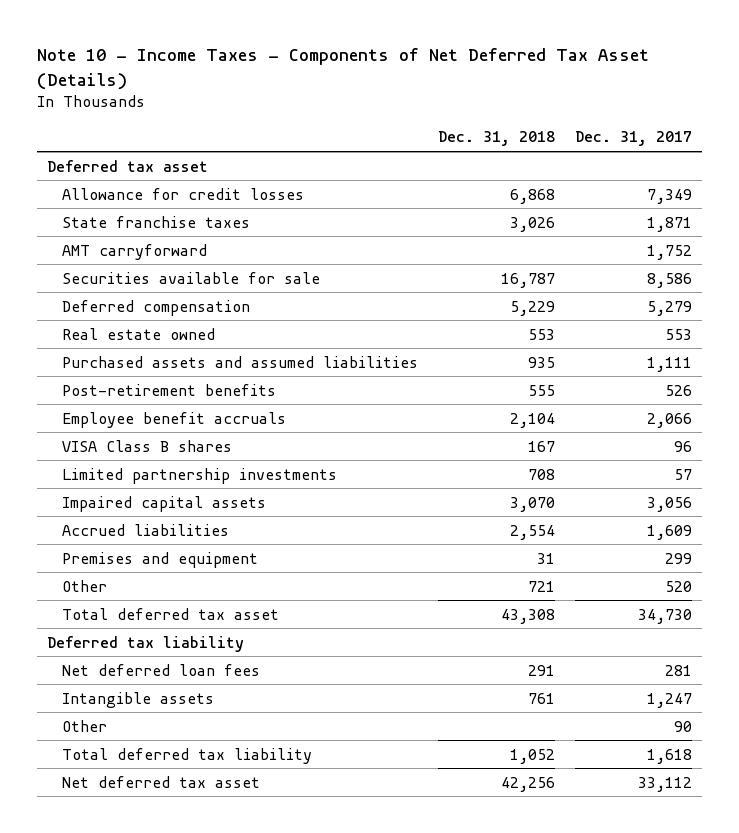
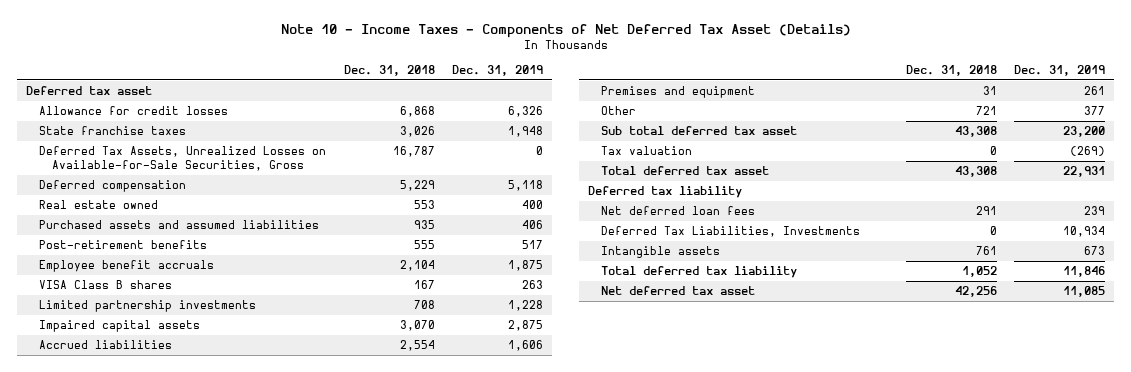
[575,131,693,147] Dec. 31, 2017 -> none
none -> [452,64,544,76] Dec. 31, 2019
[62,243,208,260] AMT carryforward -> none
[62,271,321,284] Securities available for sale -> [39,146,327,171] Deferred Tax Assets, Unrealized Losses on Available-for-Sale Securities, Gross
none -> [600,126,797,136] Sub total deferred tax asset
none -> [600,146,692,156] Tax valuation
none -> [600,226,860,238] Deferred Tax Liabilities, Investments
[62,719,108,732] Other -> none

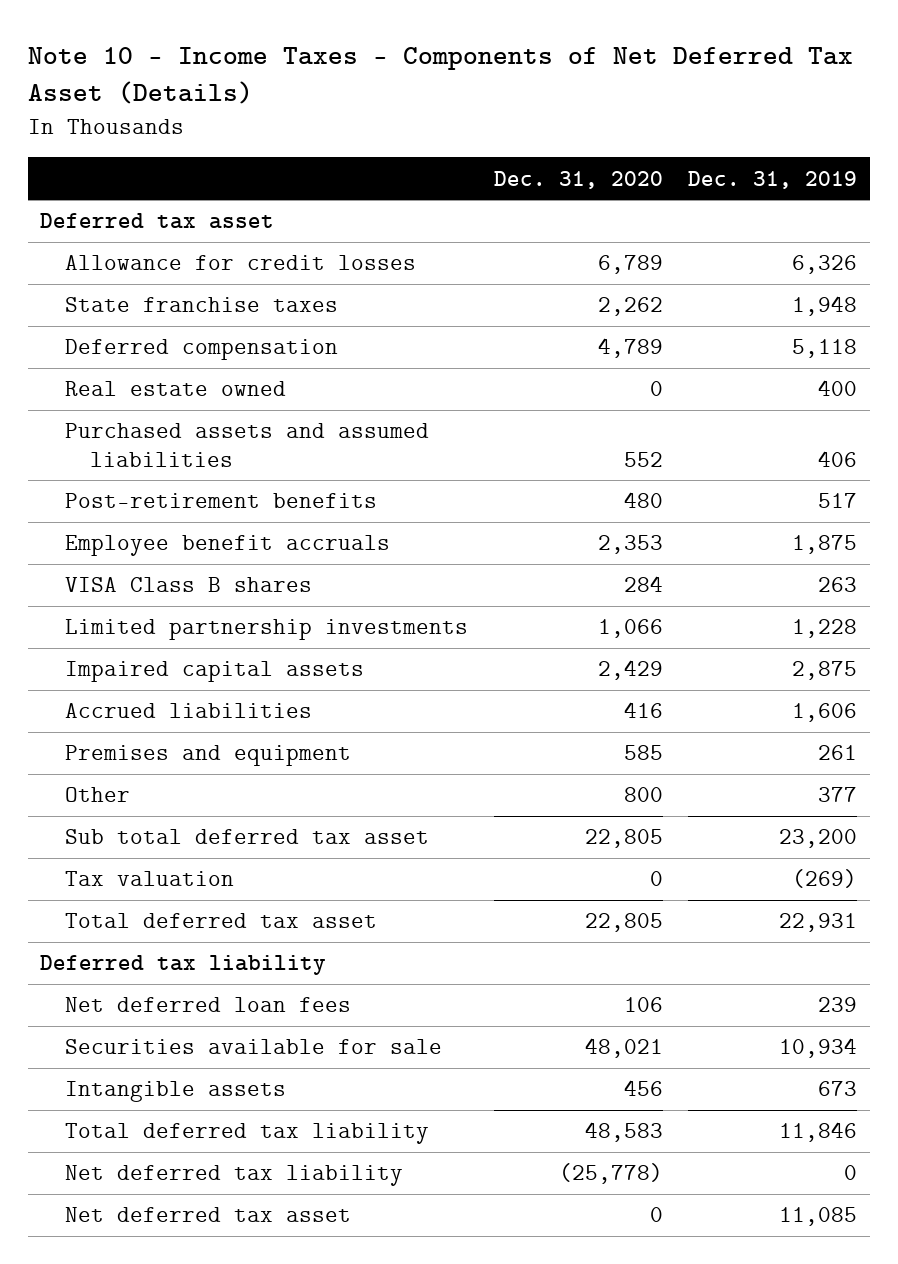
[343,64,435,76] Dec. 31, 2018 -> none
none -> [493,170,663,189] Dec. 31, 2020
[39,146,327,171] Deferred Tax Assets, Unrealized Losses on Available-for-Sale Securities, Gross -> none
[600,226,860,238] Deferred Tax Liabilities, Investments -> [65,1039,443,1055] Securities available for sale
none -> [65,1165,404,1187] Net deferred tax liability

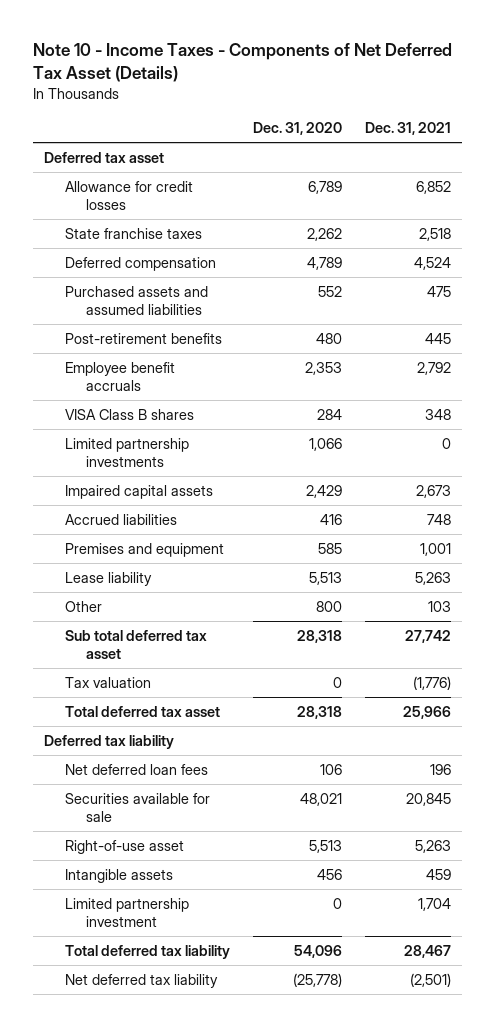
[688,170,858,189] Dec. 31, 2019 -> none
none -> [364,122,451,136] Dec. 31, 2021
[65,381,287,397] Real estate owned -> none
none -> [65,571,153,586] Lease liability
[584,829,663,849] 22,805 -> [297,629,343,643] 28,318
[584,913,663,933] 22,805 -> [297,705,343,719] 28,318
none -> [65,839,185,854] Right-of-use asset
none -> [65,897,190,928] Limited partnership investment
[584,1122,663,1143] 48,583 -> [294,944,343,958] 54,096
[65,1207,352,1223] Net deferred tax asset -> none

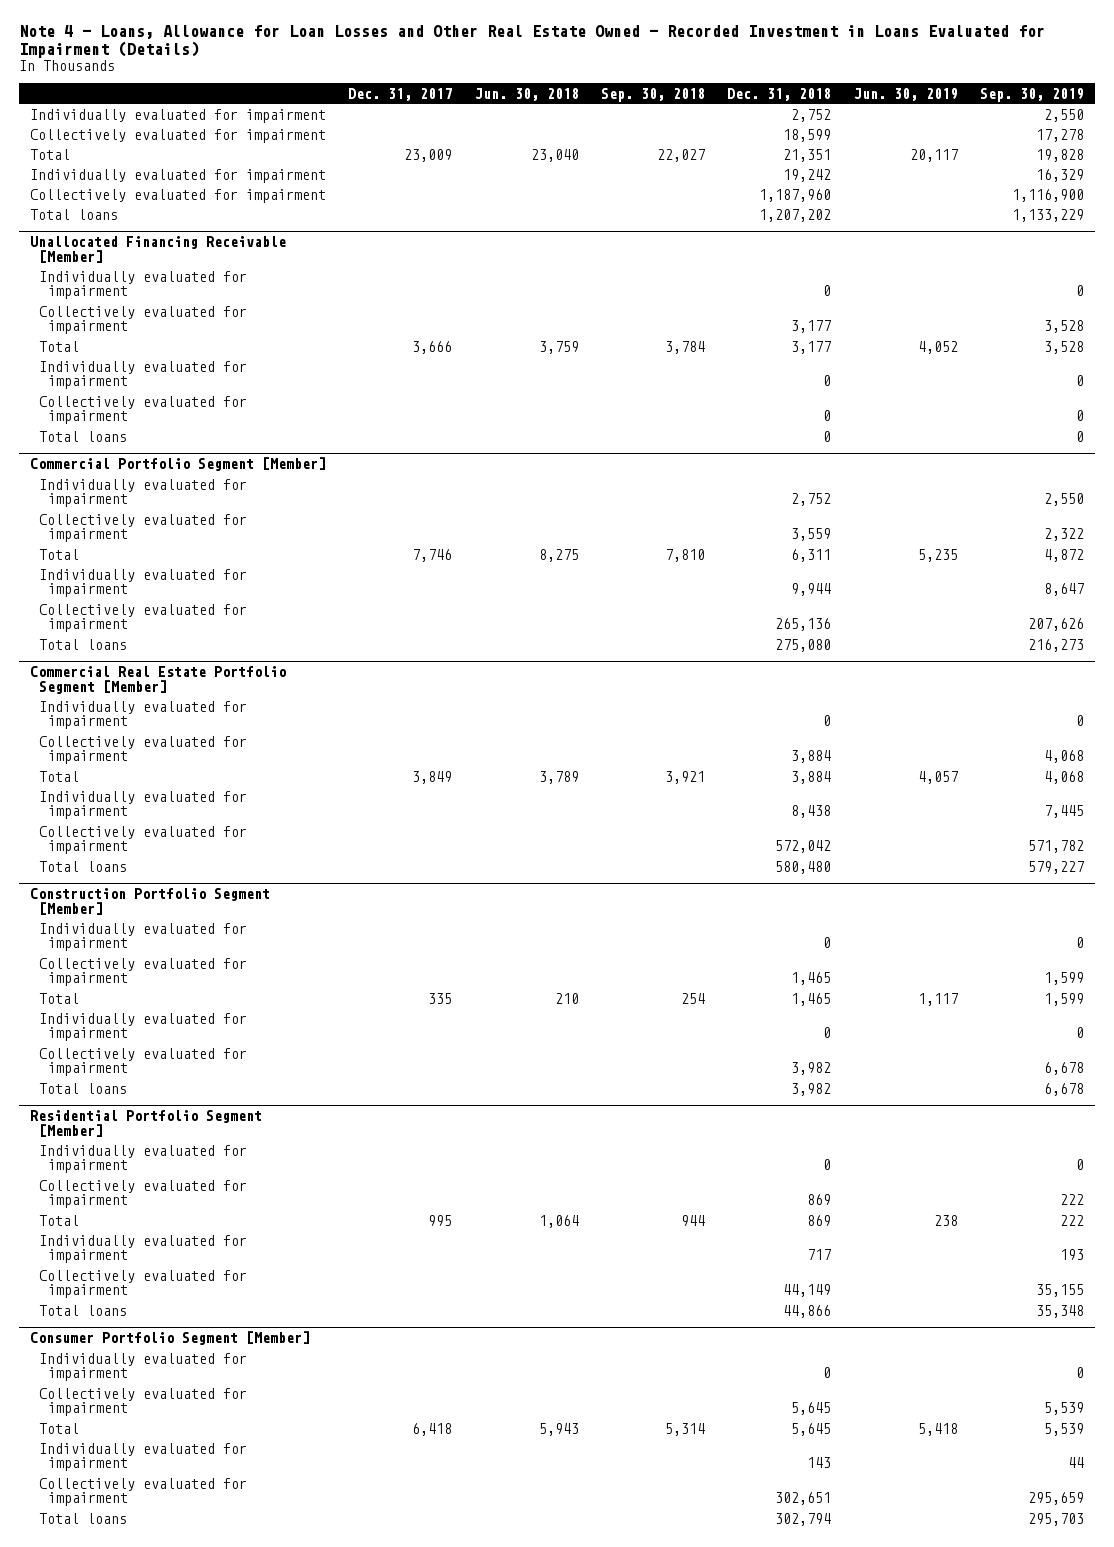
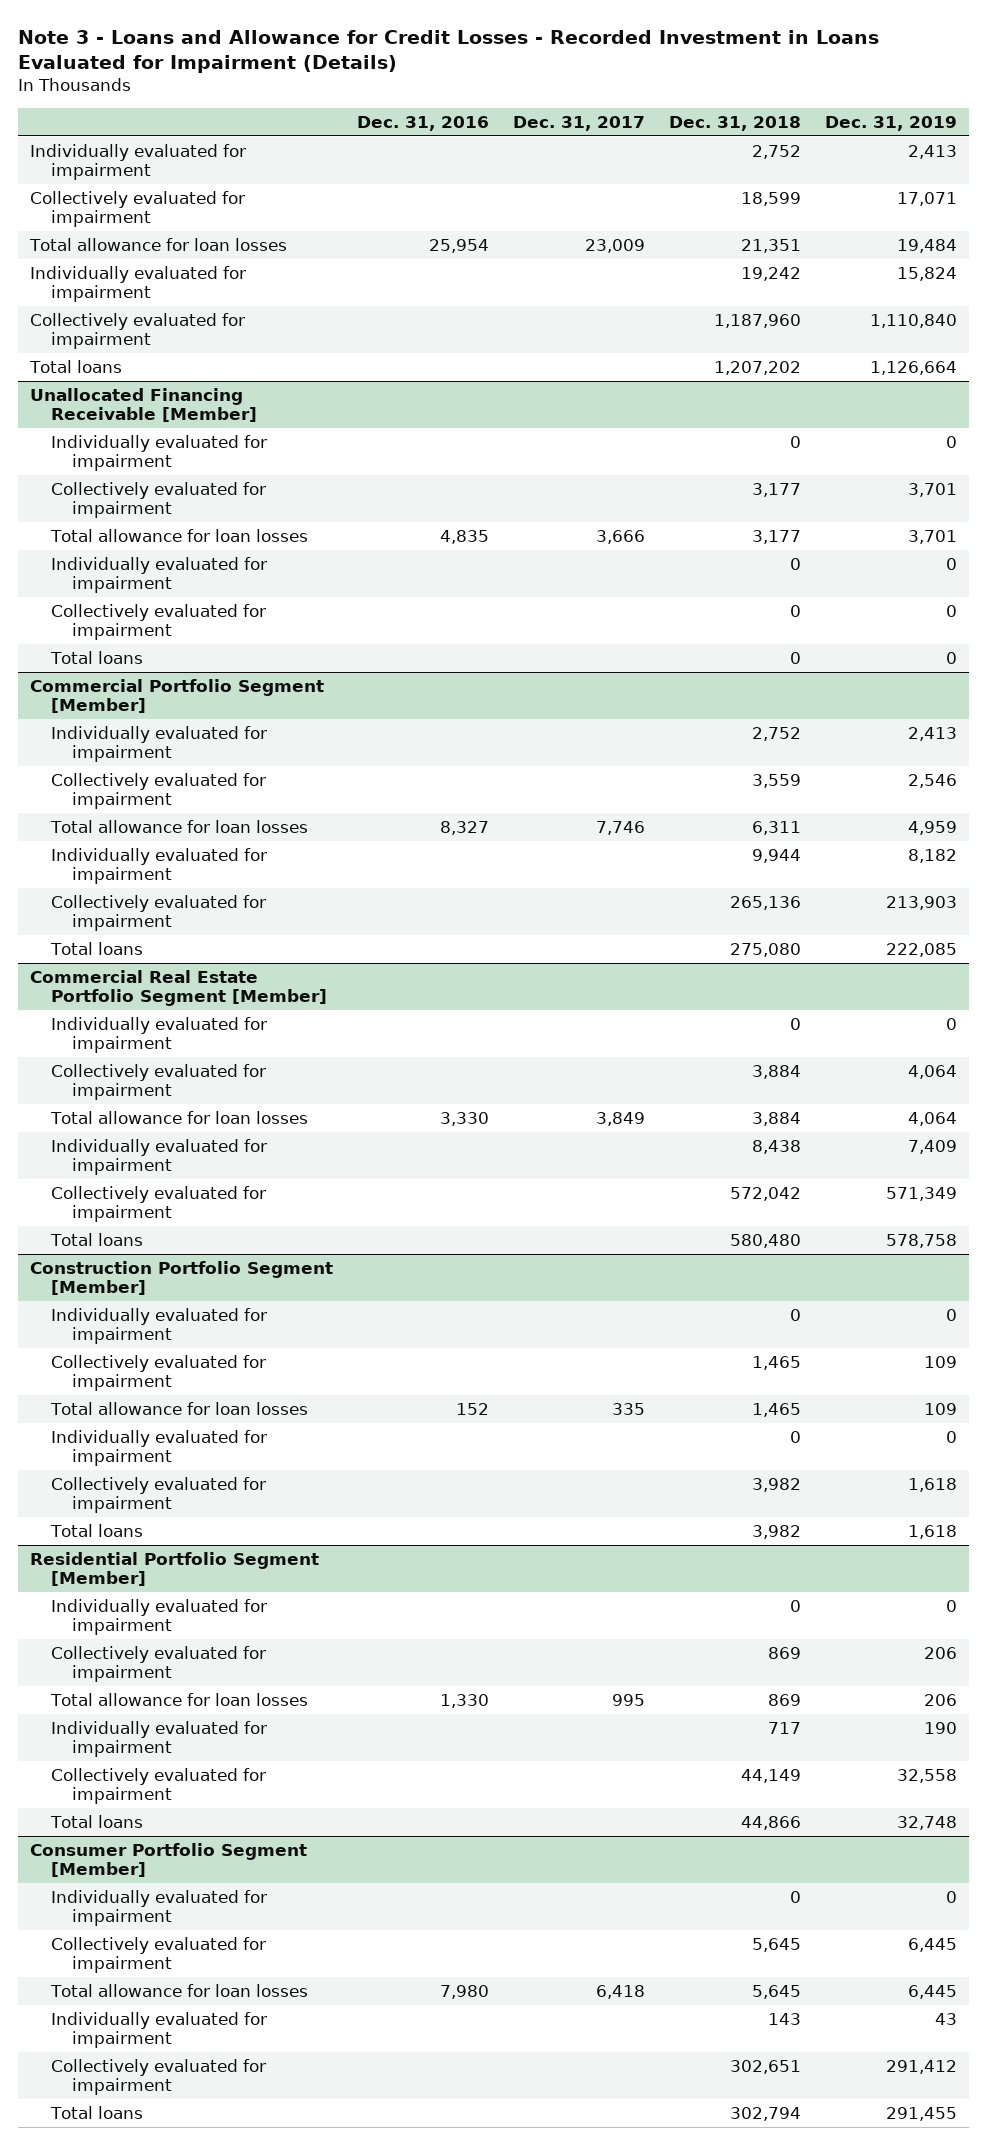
[18,25,1045,59] Note 4 - Loans, Allowance for Loan Losses and Other Real Estate Owned - Recorded Investment in Loans Evaluated for Impairment (Details) -> [18,29,880,74] Note 3 - Loans and Allowance for Credit Losses - Recorded Investment in Loans Evaluated for Impairment (Details)
[474,87,579,101] Jun. 30, 2018 -> none
[601,87,706,102] Sep. 30, 2018 -> none
[853,87,958,101] Jun. 30, 2019 -> none
[980,87,1085,102] Sep. 30, 2019 -> none
none -> [357,115,490,131] Dec. 31, 2016
none -> [824,115,957,131] Dec. 31, 2019
[29,148,70,160] Total -> [29,237,288,251] Total allowance for loan losses
[39,340,80,352] Total -> [50,528,309,542] Total allowance for loan losses
[39,548,80,560] Total -> [50,819,309,833] Total allowance for loan losses
[39,770,80,782] Total -> [50,1110,309,1124] Total allowance for loan losses
[39,992,80,1004] Total -> [50,1401,309,1415] Total allowance for loan losses
[39,1214,80,1226] Total -> [50,1692,309,1706] Total allowance for loan losses
[39,1422,80,1434] Total -> [50,1983,309,1997] Total allowance for loan losses

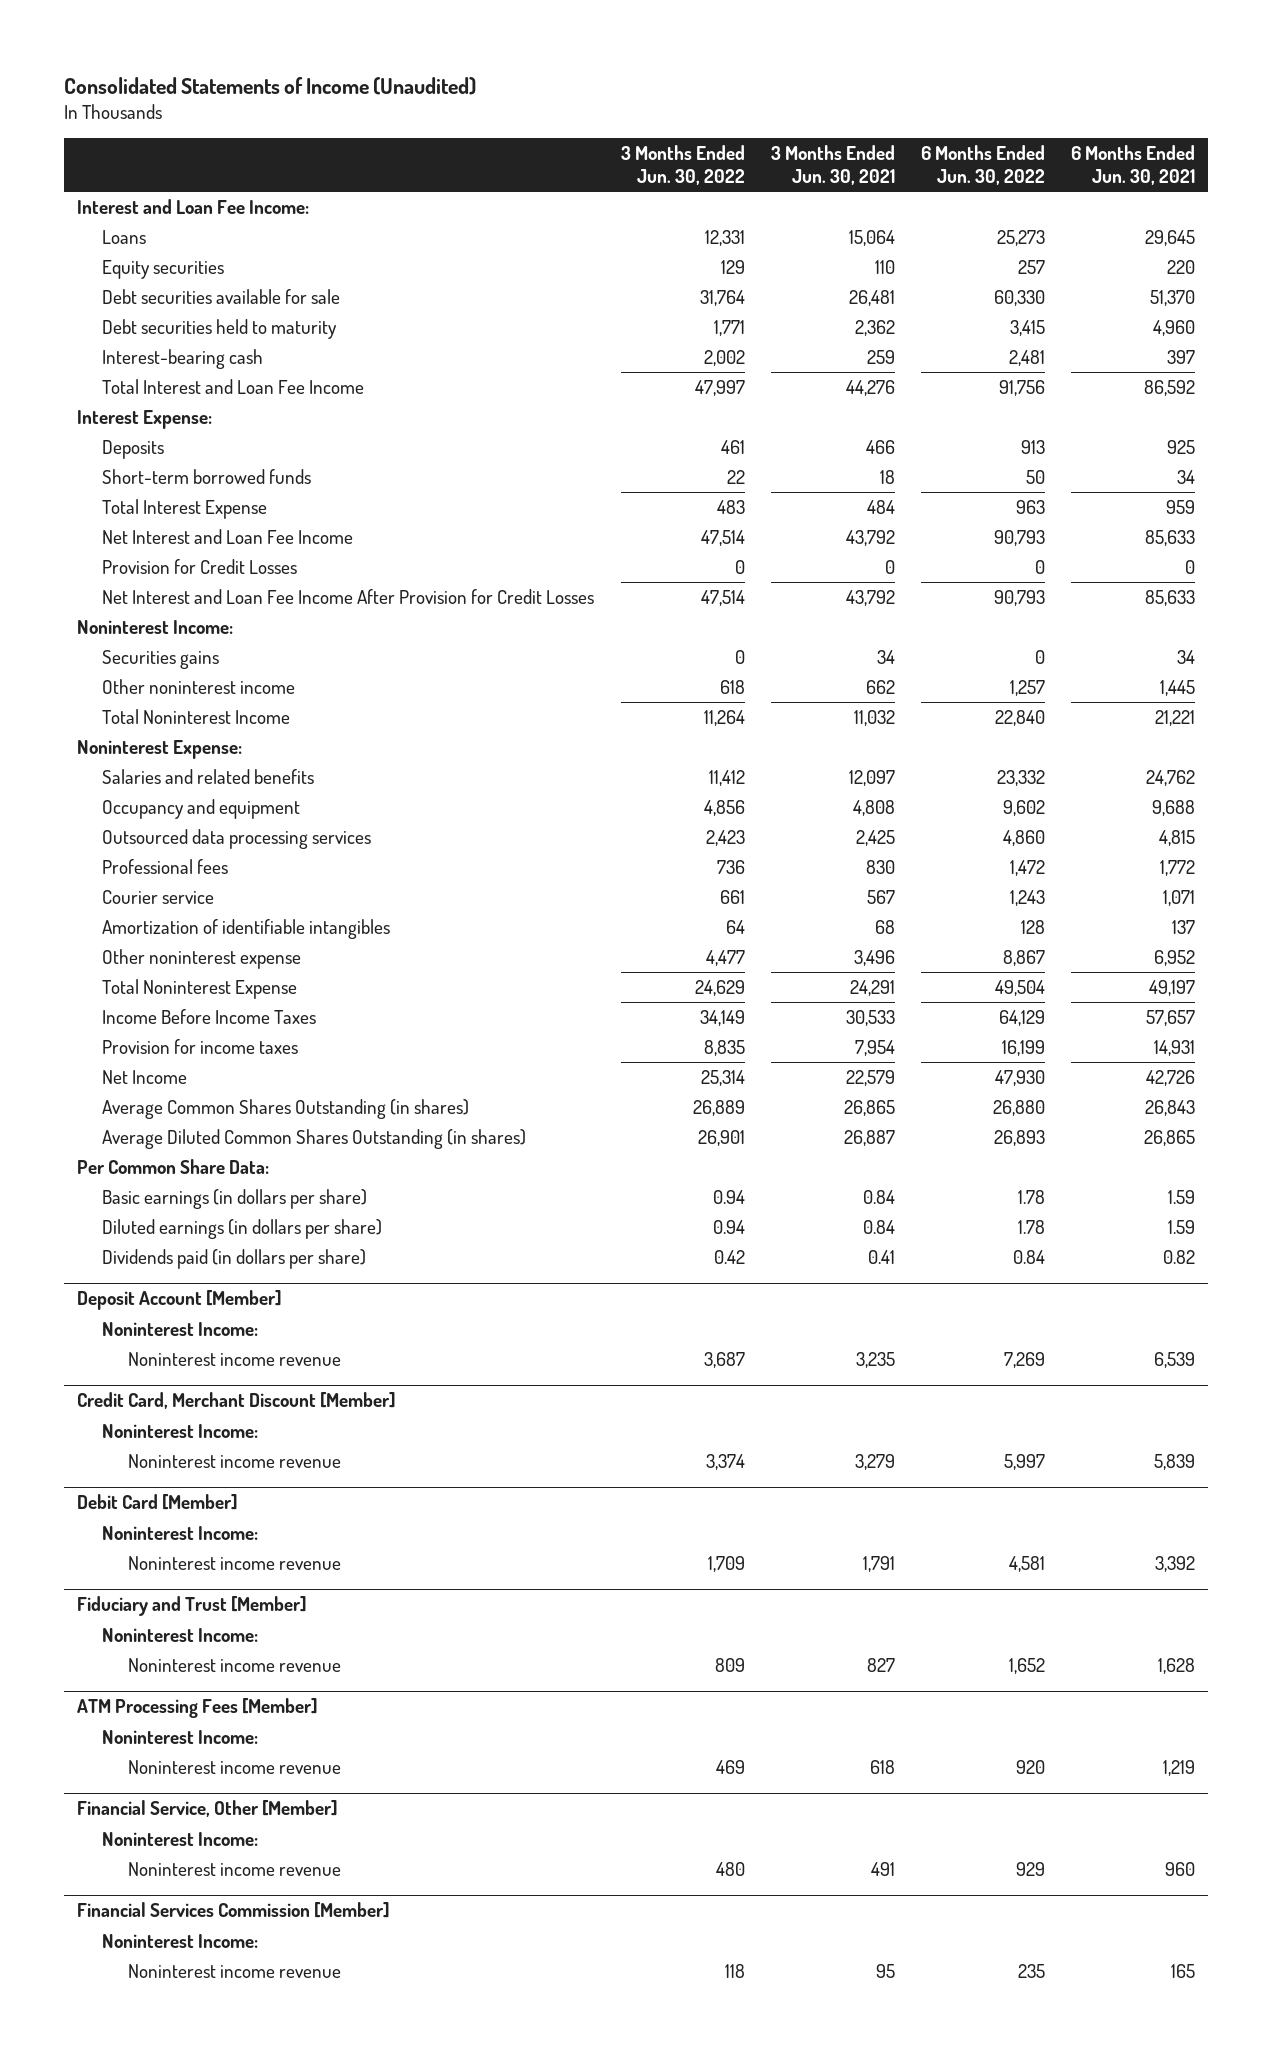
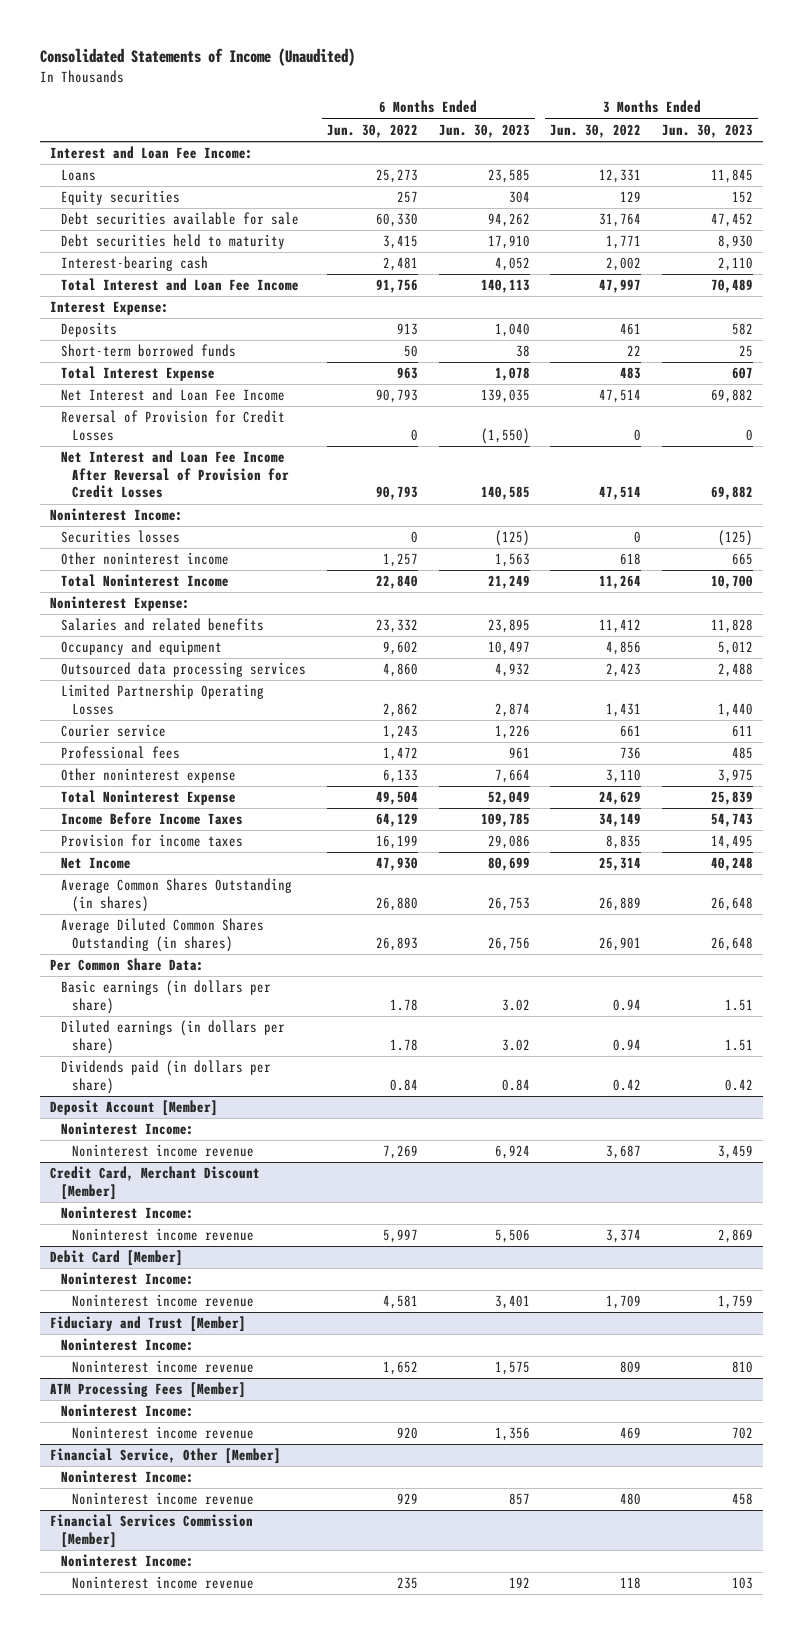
[770,145,895,185] 3 Months Ended Jun. 30, 2021 -> none
[1070,145,1195,185] 6 Months Ended Jun. 30, 2021 -> none
none -> [438,123,530,138] Jun. 30, 2023
none -> [661,123,753,138] Jun. 30, 2023
[102,559,298,575] Provision for Credit Losses -> [61,410,286,441] Reversal of Provision for Credit Losses
[102,589,595,605] Net Interest and Loan Fee Income After Provision for Credit Losses -> [61,450,290,499] Net Interest and Loan Fee Income After Reversal of Provision for Credit Losses
[102,650,220,670] Securities gains -> none
none -> [61,530,181,544] Securities losses
none -> [61,684,265,715] Limited Partnership Operating Losses
[102,919,391,940] Amortization of identifiable intangibles -> none
[102,859,229,875] Professional fees -> [61,746,181,760] Professional fees
[705,950,745,967] 4,477 -> [606,769,642,784] 3,110
[1002,950,1045,967] 8,867 -> [382,769,418,784] 6,133

